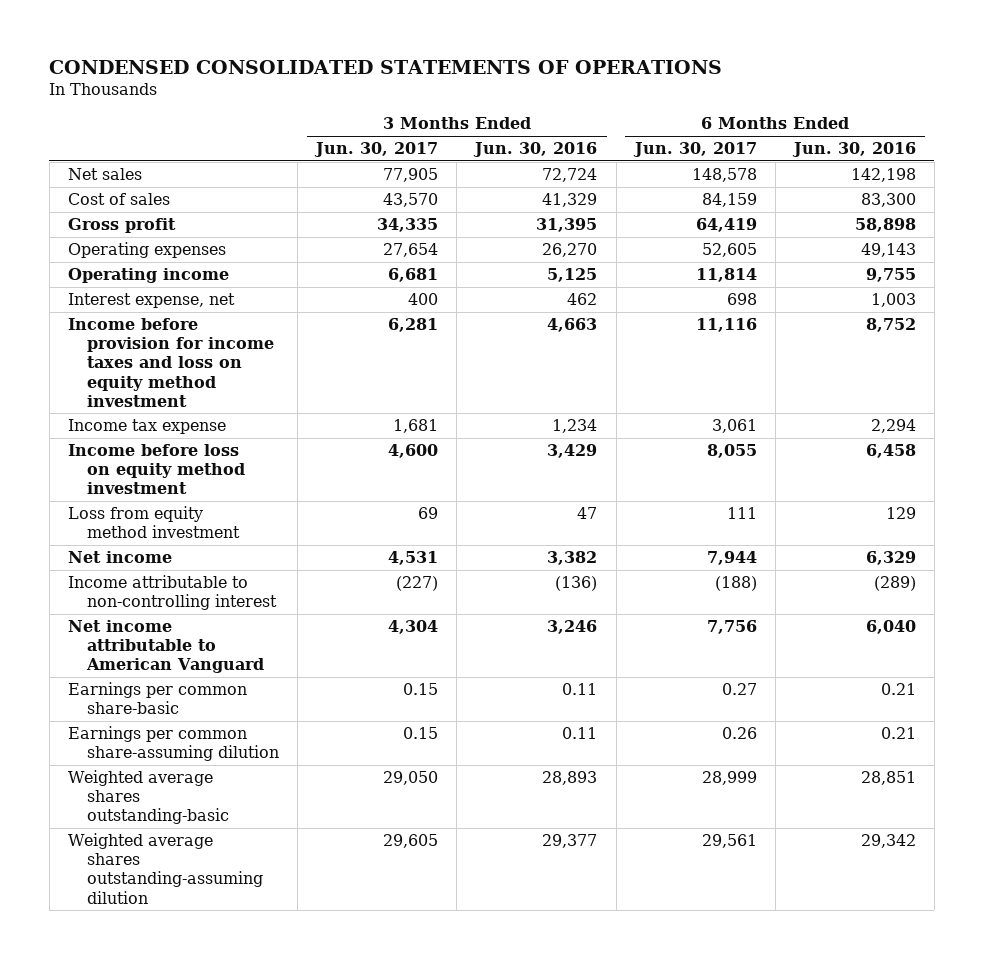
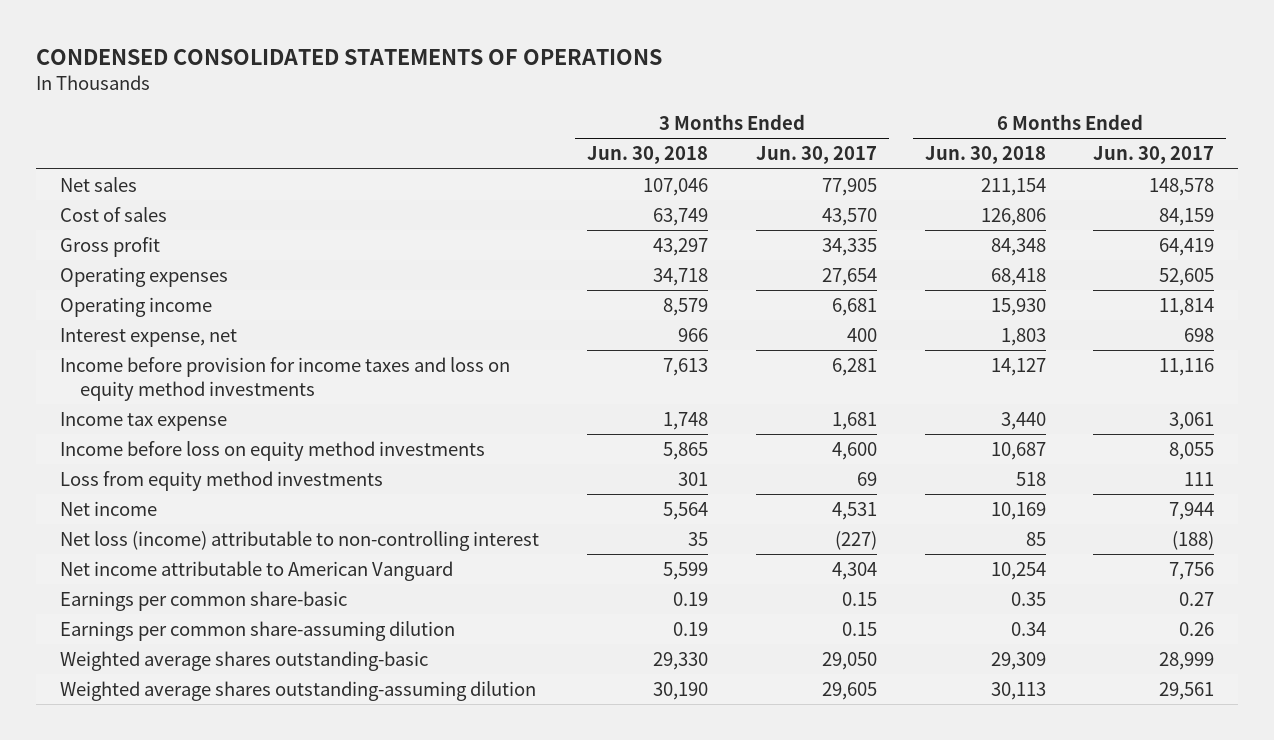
[473,142,598,158] Jun. 30, 2016 -> none
[791,142,916,158] Jun. 30, 2016 -> none
none -> [586,146,708,165] Jun. 30, 2018
none -> [924,146,1046,165] Jun. 30, 2018
[67,318,275,407] Income before provision for income taxes and loss on equity method investment -> [59,356,510,401] Income before provision for income taxes and loss on equity method investments
[67,444,246,495] Income before loss on equity method investment -> [59,440,485,461] Income before loss on equity method investments
[67,506,241,539] Loss from equity method investment -> [59,470,383,491] Loss from equity method investments
[67,575,278,611] Income attributable to non-controlling interest -> [59,530,539,551] Net loss (income) attributable to non-controlling interest

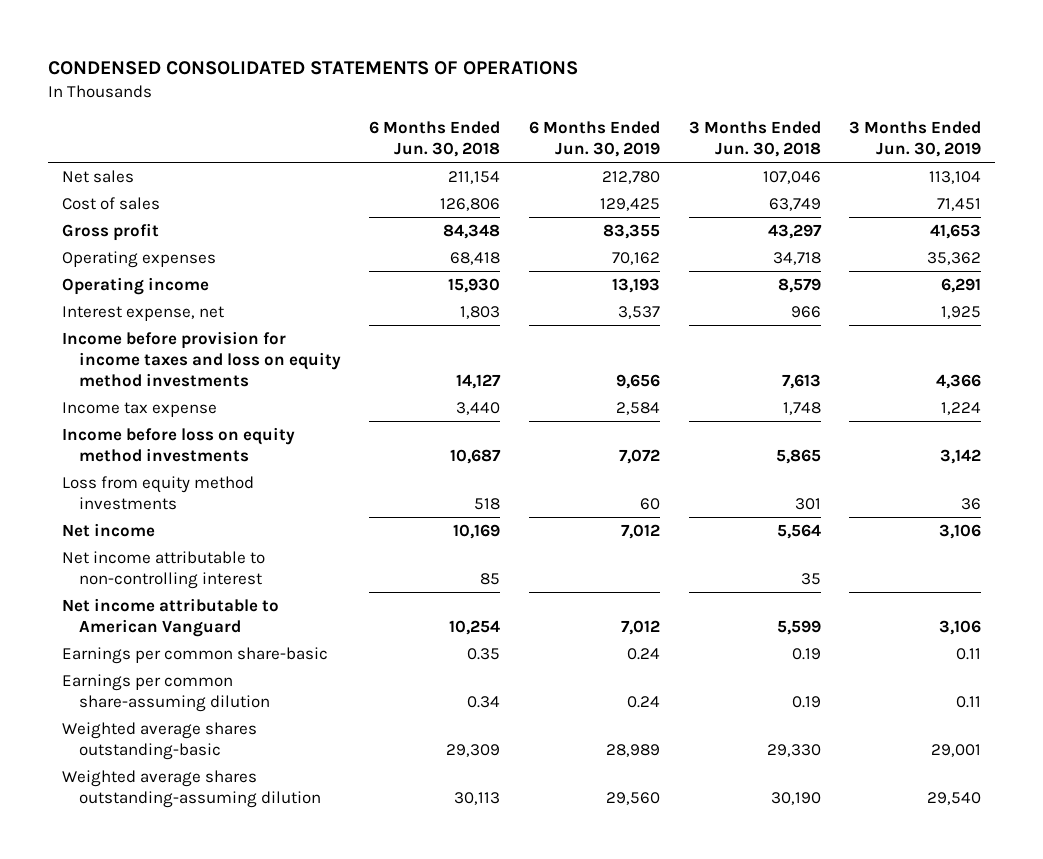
[755,146,877,165] Jun. 30, 2017 -> none
[1093,146,1215,165] Jun. 30, 2017 -> none
none -> [528,121,660,157] 6 Months Ended Jun. 30, 2019
none -> [849,121,982,157] 3 Months Ended Jun. 30, 2019
[59,530,539,551] Net loss (income) attributable to non-controlling interest -> [61,550,265,589] Net income attributable to non-controlling interest

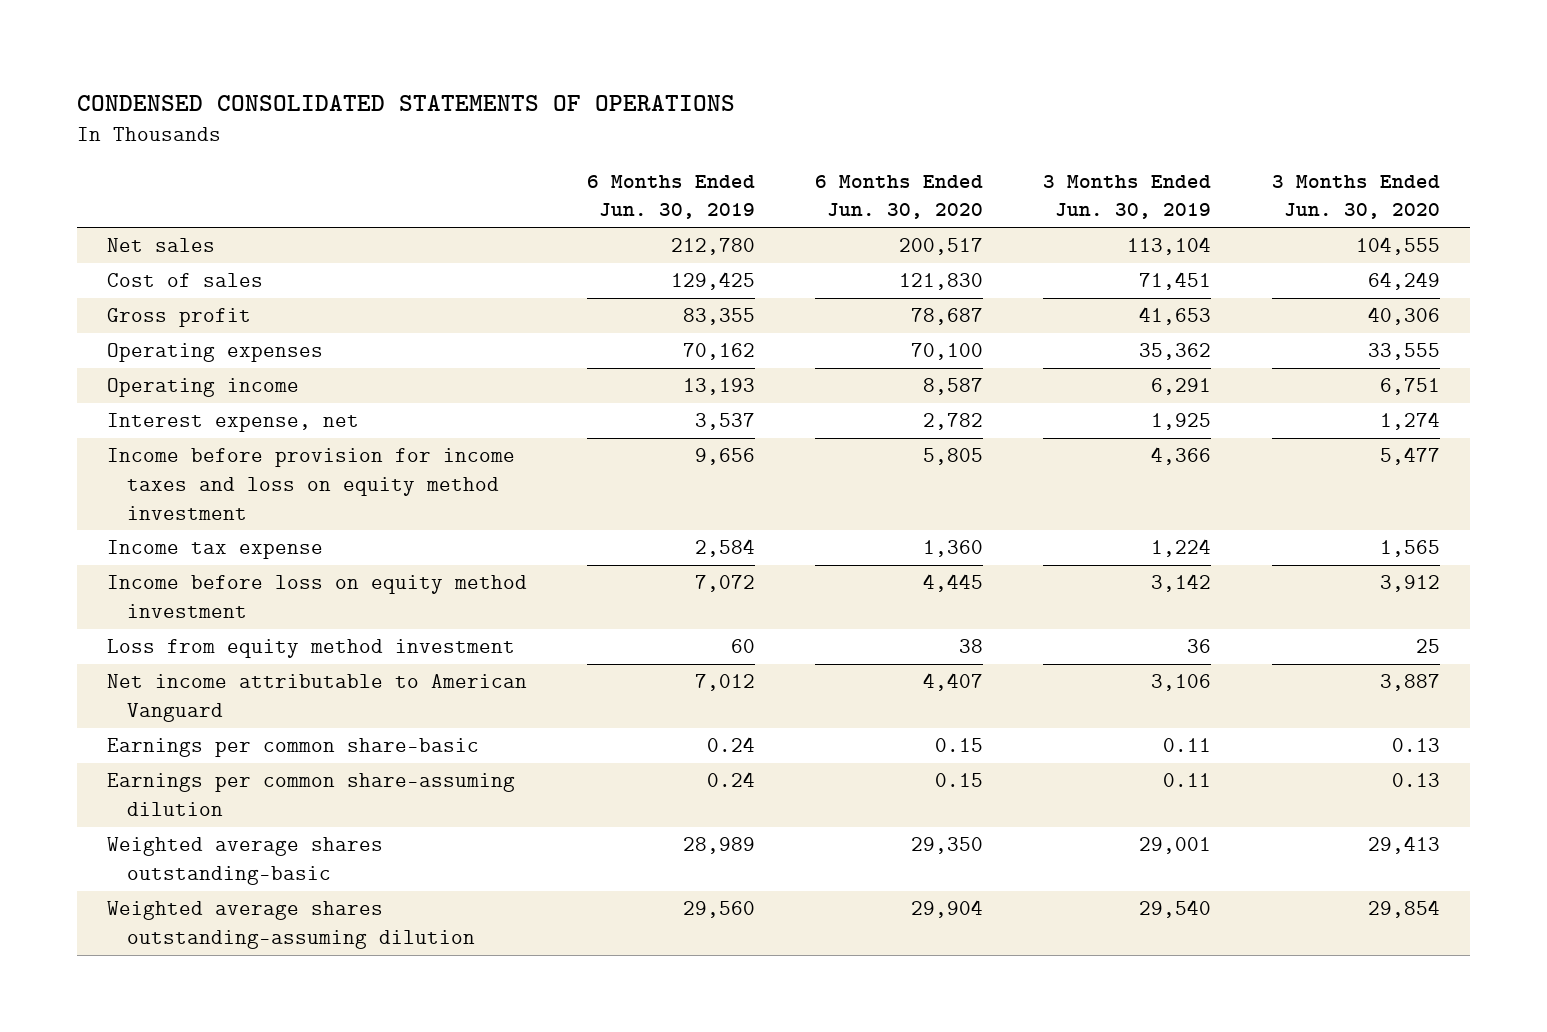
[369,121,501,157] 6 Months Ended Jun. 30, 2018 -> none
[688,121,821,157] 3 Months Ended Jun. 30, 2018 -> none
none -> [815,174,984,220] 6 Months Ended Jun. 30, 2020
none -> [1271,174,1440,220] 3 Months Ended Jun. 30, 2020
[61,330,341,387] Income before provision for income taxes and loss on equity method investments -> [107,448,516,520] Income before provision for income taxes and loss on equity method investment
[61,522,155,537] Net income -> none
[61,550,265,589] Net income attributable to non-controlling interest -> none
[61,426,295,462] Income before loss on equity method investments -> [107,575,528,618] Income before loss on equity method investment
[61,475,254,510] Loss from equity method investments -> [107,639,516,659] Loss from equity method investment

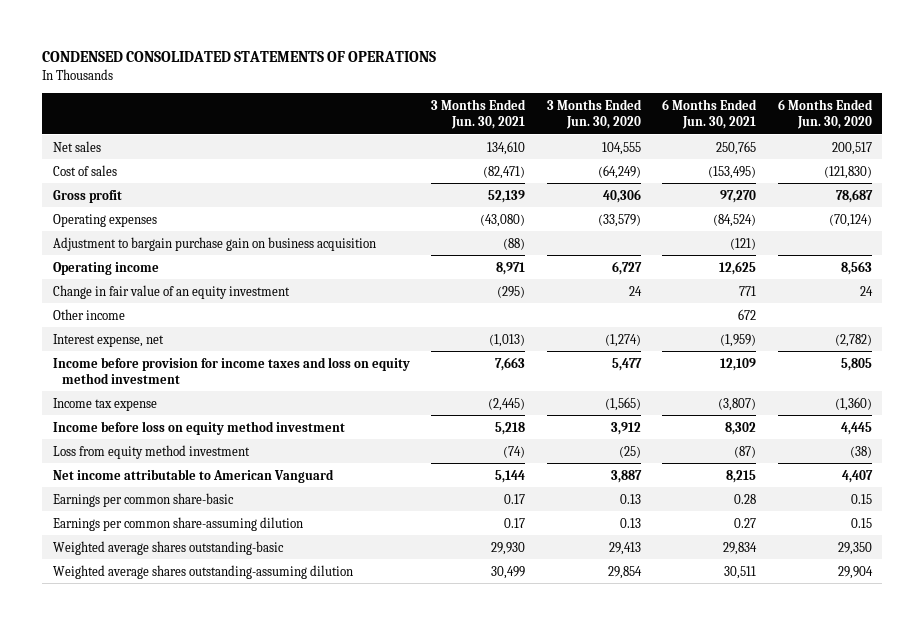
[587,174,756,220] 6 Months Ended Jun. 30, 2019 -> none
[1043,174,1212,220] 3 Months Ended Jun. 30, 2019 -> none
none -> [431,98,527,130] 3 Months Ended Jun. 30, 2021
none -> [662,98,758,130] 6 Months Ended Jun. 30, 2021
[899,273,984,291] 121,830 -> [823,165,872,179] (121,830)
[1367,272,1440,291] 64,249 -> [597,164,641,179] (64,249)
[911,343,984,361] 70,100 -> [828,213,872,227] (70,124)
[1367,343,1440,361] 33,555 -> [597,213,641,227] (33,579)
none -> [52,236,376,251] Adjustment to bargain purchase gain on business acquisition
[923,378,984,396] 8,587 -> [840,260,872,275] 8,563
[1379,378,1440,396] 6,751 -> [611,260,642,275] 6,727
none -> [52,284,290,299] Change in fair value of an equity investment
none -> [52,308,125,320] Other income
[923,413,984,431] 2,782 -> [834,333,872,347] (2,782)
[1379,412,1440,431] 1,274 -> [604,333,641,347] (1,274)
[923,540,984,558] 1,360 -> [834,396,872,411] (1,360)
[1379,540,1440,558] 1,565 -> [604,396,641,411] (1,565)
[959,639,984,654] 38 -> [849,445,872,458] (38)
[1415,639,1440,654] 25 -> [618,445,641,458] (25)

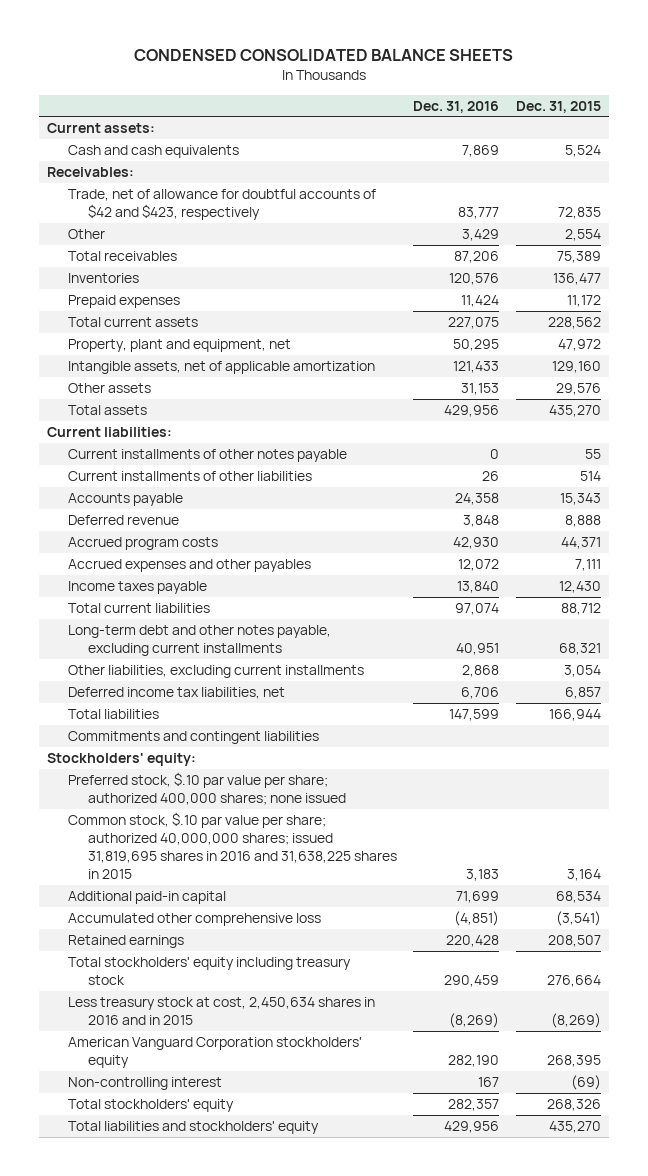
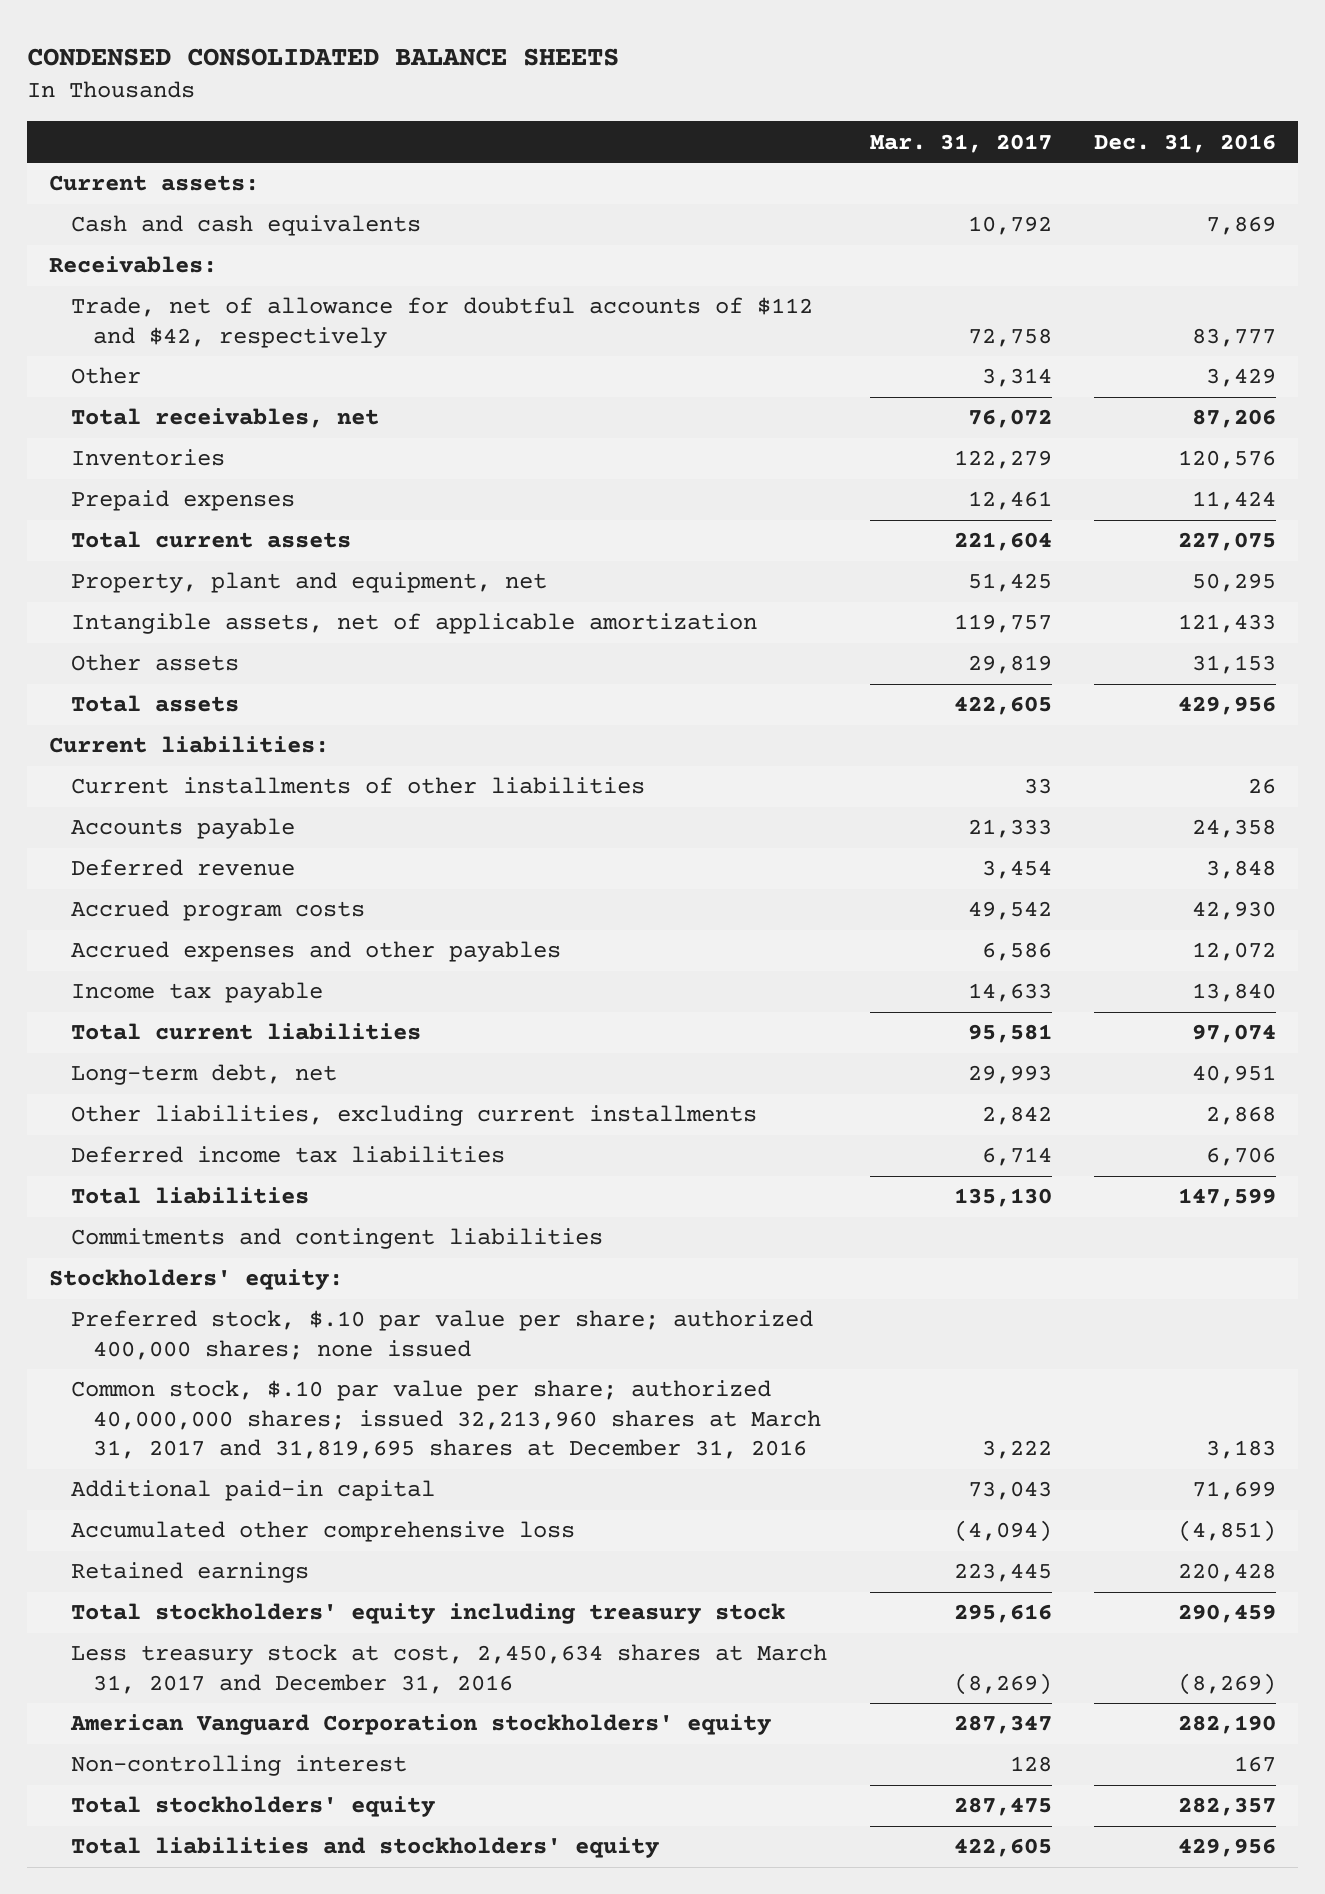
[515,100,601,113] Dec. 31, 2015 -> none
none -> [869,133,1052,153] Mar. 31, 2017
[67,189,376,221] Trade, net of allowance for doubtful accounts of $42 and $423, respectively -> [70,297,813,348] Trade, net of allowance for doubtful accounts of $112 and $42, respectively
[67,251,177,262] Total receivables -> [70,408,379,429] Total receivables, net
[67,449,347,463] Current installments of other notes payable -> none
[67,581,207,595] Income taxes payable -> [70,982,323,1004] Income tax payable
[67,625,331,657] Long-term debt and other notes payable, excluding current installments -> [70,1064,337,1086] Long-term debt, net
[67,687,285,700] Deferred income tax liabilities, net -> [70,1146,505,1164] Deferred income tax liabilities
[67,812,397,880] Common stock, $.10 par value per share; authorized 40,000,000 shares; issued 31,819,695 shares in 2016 and 31,638,225 shares in 2015 -> [70,1380,822,1460] Common stock, $.10 par value per share; authorized 40,000,000 shares; issued 32,213,960 shares at March 31, 2017 and 31,819,695 shares at December 31, 2016
[67,997,375,1026] Less treasury stock at cost, 2,450,634 shares in 2016 and in 2015 -> [70,1644,827,1694] Less treasury stock at cost, 2,450,634 shares at March 31, 2017 and December 31, 2016

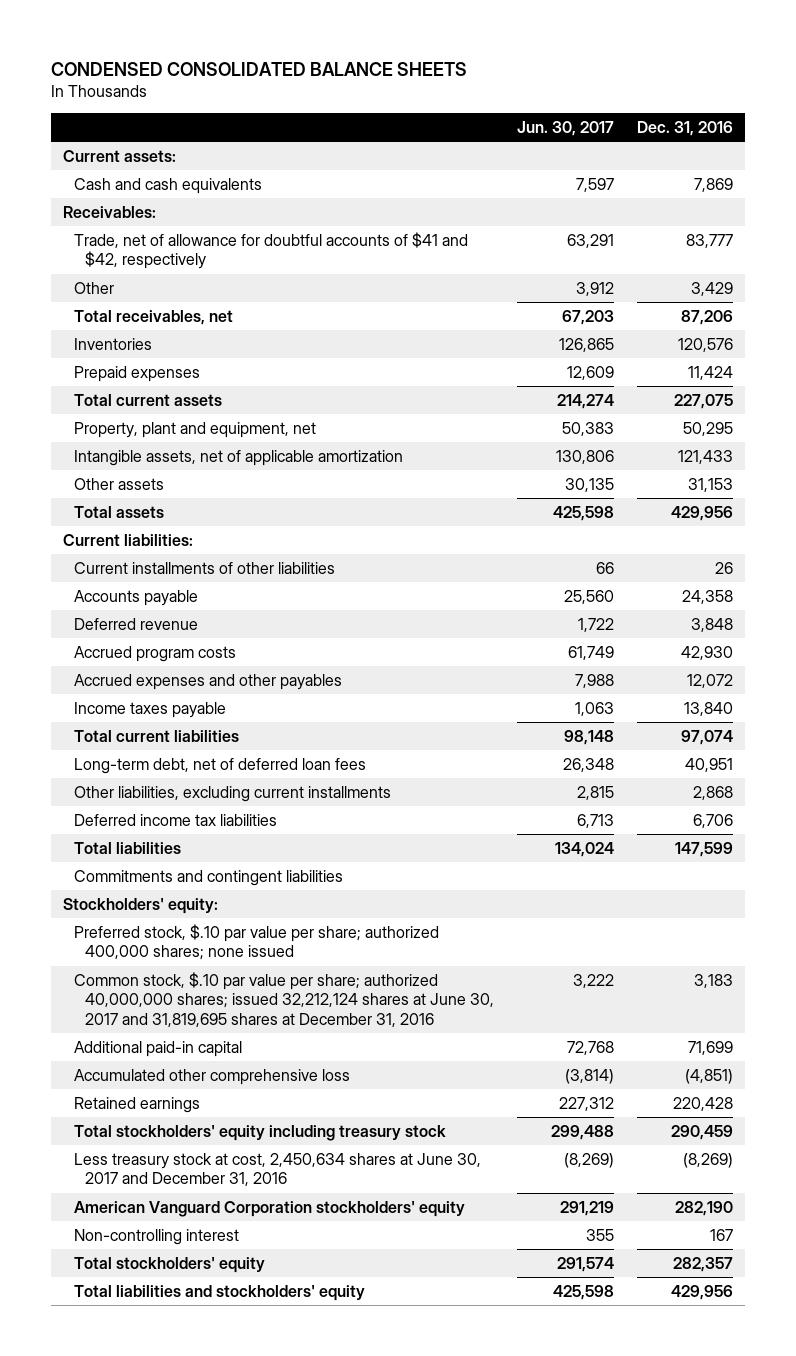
[869,133,1052,153] Mar. 31, 2017 -> none
none -> [517,120,615,136] Jun. 30, 2017
[70,297,813,348] Trade, net of allowance for doubtful accounts of $112 and $42, respectively -> [73,231,468,270] Trade, net of allowance for doubtful accounts of $41 and $42, respectively
[70,982,323,1004] Income tax payable -> [73,701,226,718] Income taxes payable
[70,1064,337,1086] Long-term debt, net -> [73,757,366,774] Long-term debt, net of deferred loan fees
[70,1380,822,1460] Common stock, $.10 par value per share; authorized 40,000,000 shares; issued 32,213,960 shares at March 31, 2017 and 31,819,695 shares at December 31, 2016 -> [73,971,494,1027] Common stock, $.10 par value per share; authorized 40,000,000 shares; issued 32,212,124 shares at June 30, 2017 and 31,819,695 shares at December 31, 2016
[70,1644,827,1694] Less treasury stock at cost, 2,450,634 shares at March 31, 2017 and December 31, 2016 -> [73,1152,481,1187] Less treasury stock at cost, 2,450,634 shares at June 30, 2017 and December 31, 2016

